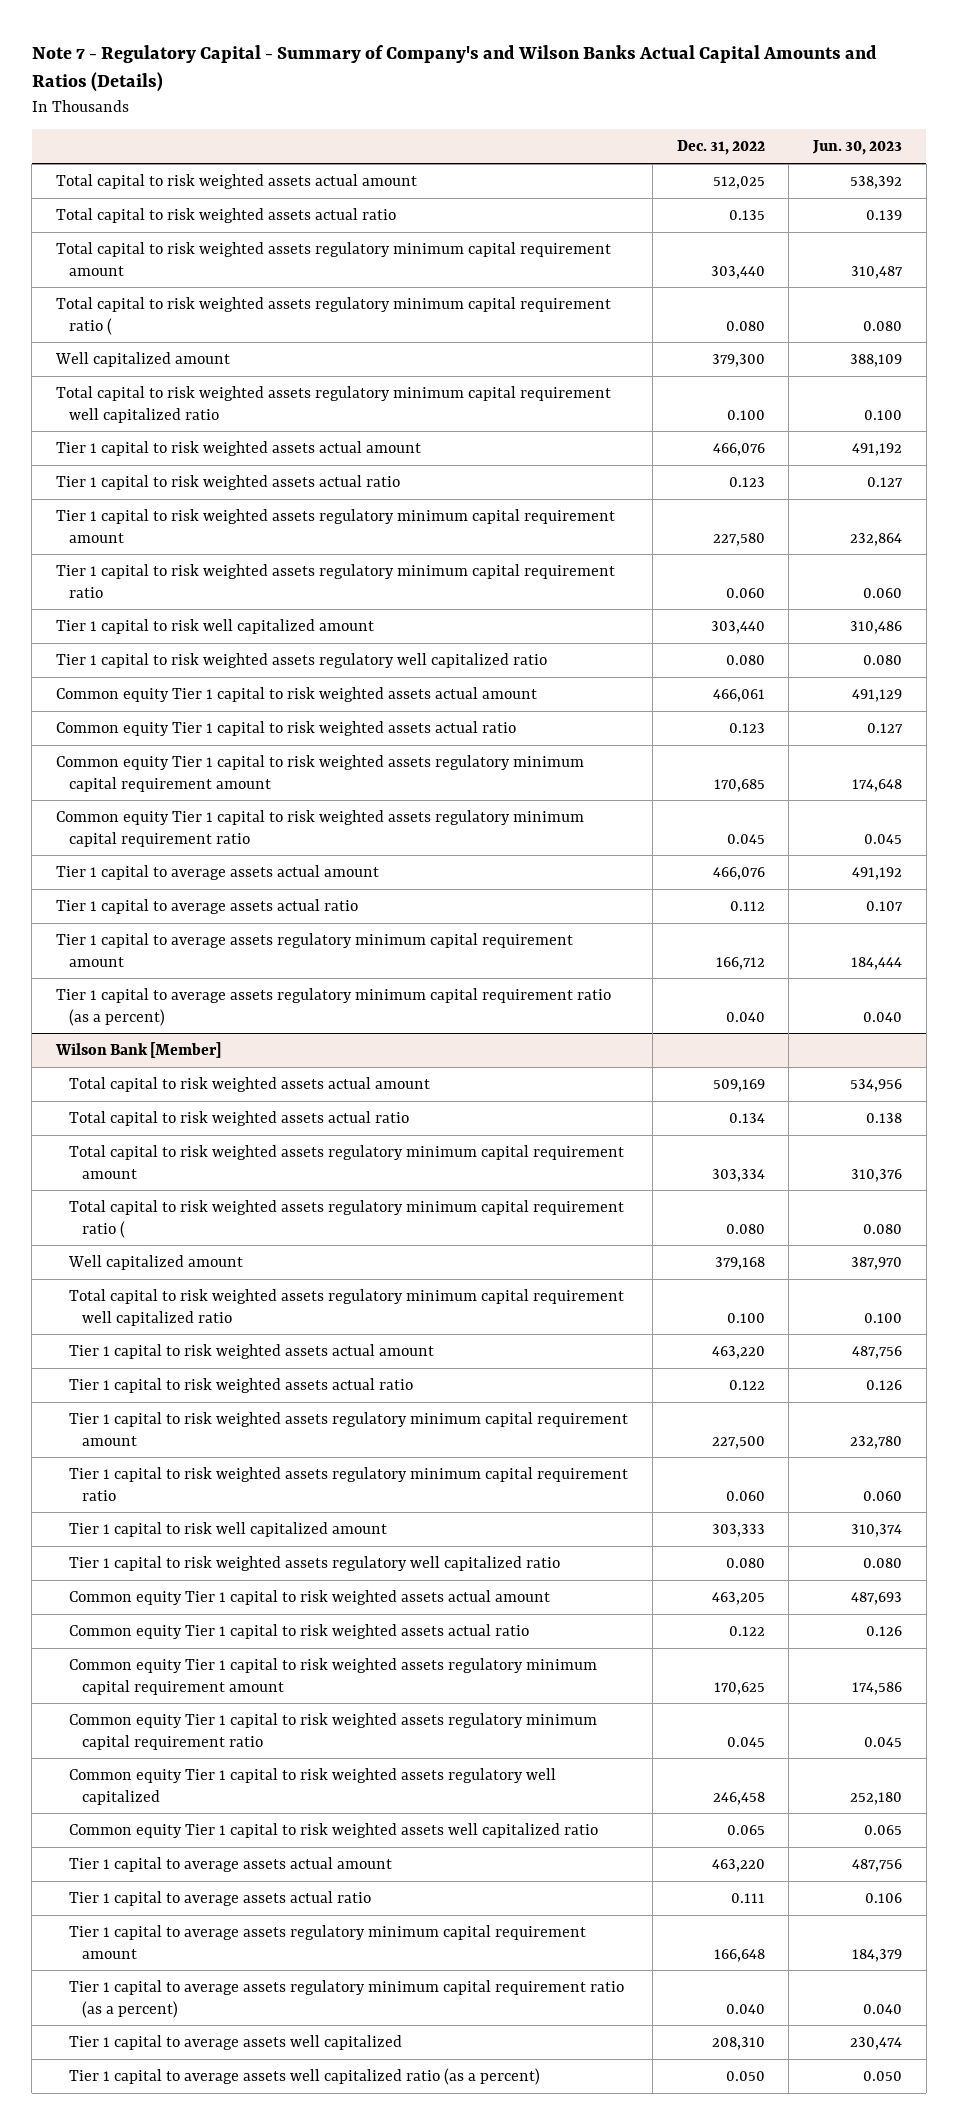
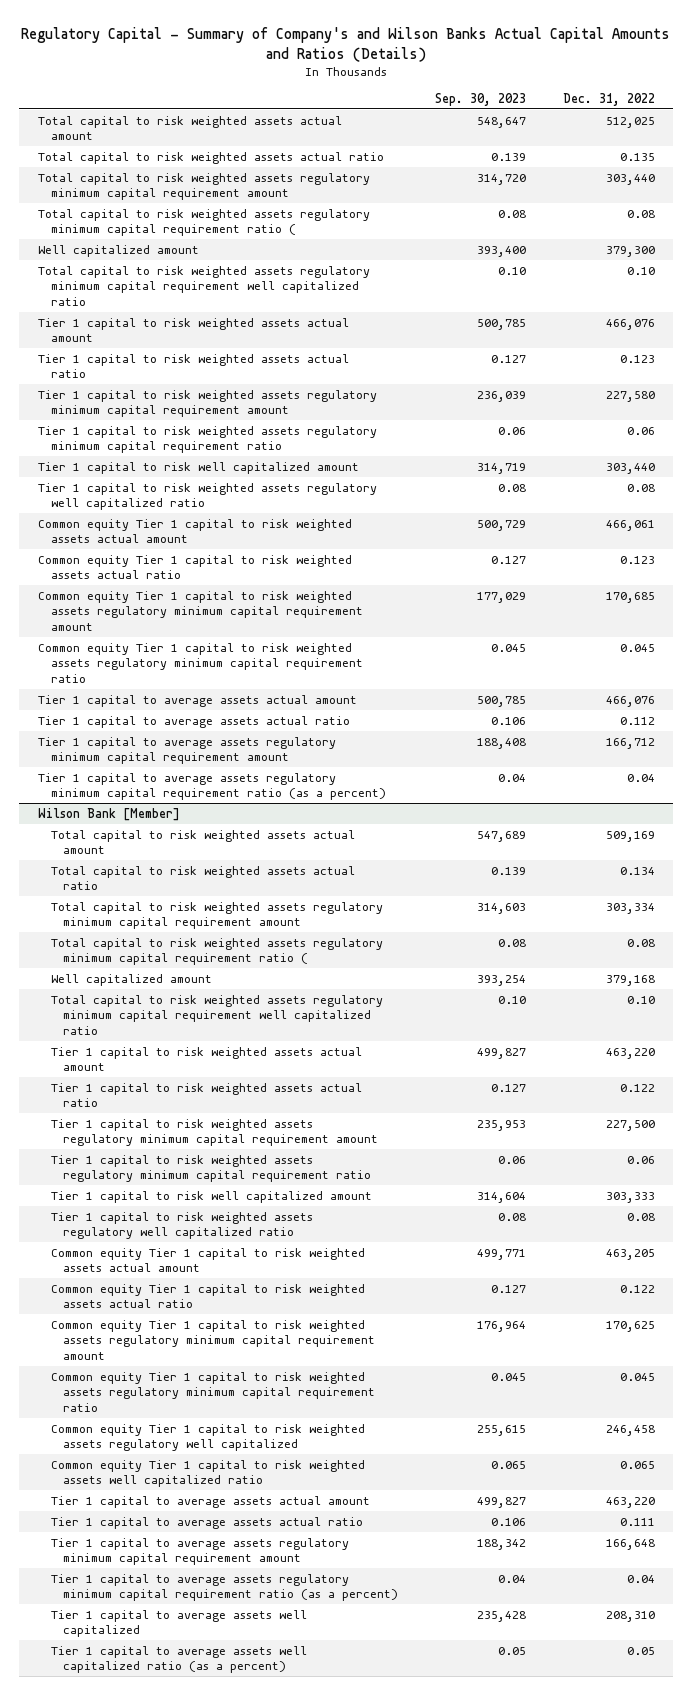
[31,45,877,93] Note 7 - Regulatory Capital - Summary of Company's and Wilson Banks Actual Capital Amounts and Ratios (Details) -> [21,26,671,62] Regulatory Capital - Summary of Company's and Wilson Banks Actual Capital Amounts and Ratios (Details)
[812,140,903,156] Jun. 30, 2023 -> none
none -> [435,93,527,107] Sep. 30, 2023
[725,320,765,331] 0.080 -> [626,209,655,218] 0.08
[726,409,765,420] 0.100 -> [626,266,655,275] 0.10
[725,587,765,598] 0.060 -> [626,426,655,435] 0.06
[725,654,765,665] 0.080 -> [626,483,655,492] 0.08
[725,1011,765,1022] 0.040 -> [626,773,655,782] 0.04
[725,1223,765,1234] 0.080 -> [626,938,655,947] 0.08
[726,1312,765,1323] 0.100 -> [626,995,655,1004] 0.10
[725,1490,765,1501] 0.060 -> [626,1155,655,1164] 0.06
[725,1557,765,1568] 0.080 -> [626,1212,655,1221] 0.08
[725,2003,765,2014] 0.040 -> [626,1574,655,1583] 0.04
[725,2070,765,2081] 0.050 -> [626,1646,655,1655] 0.05

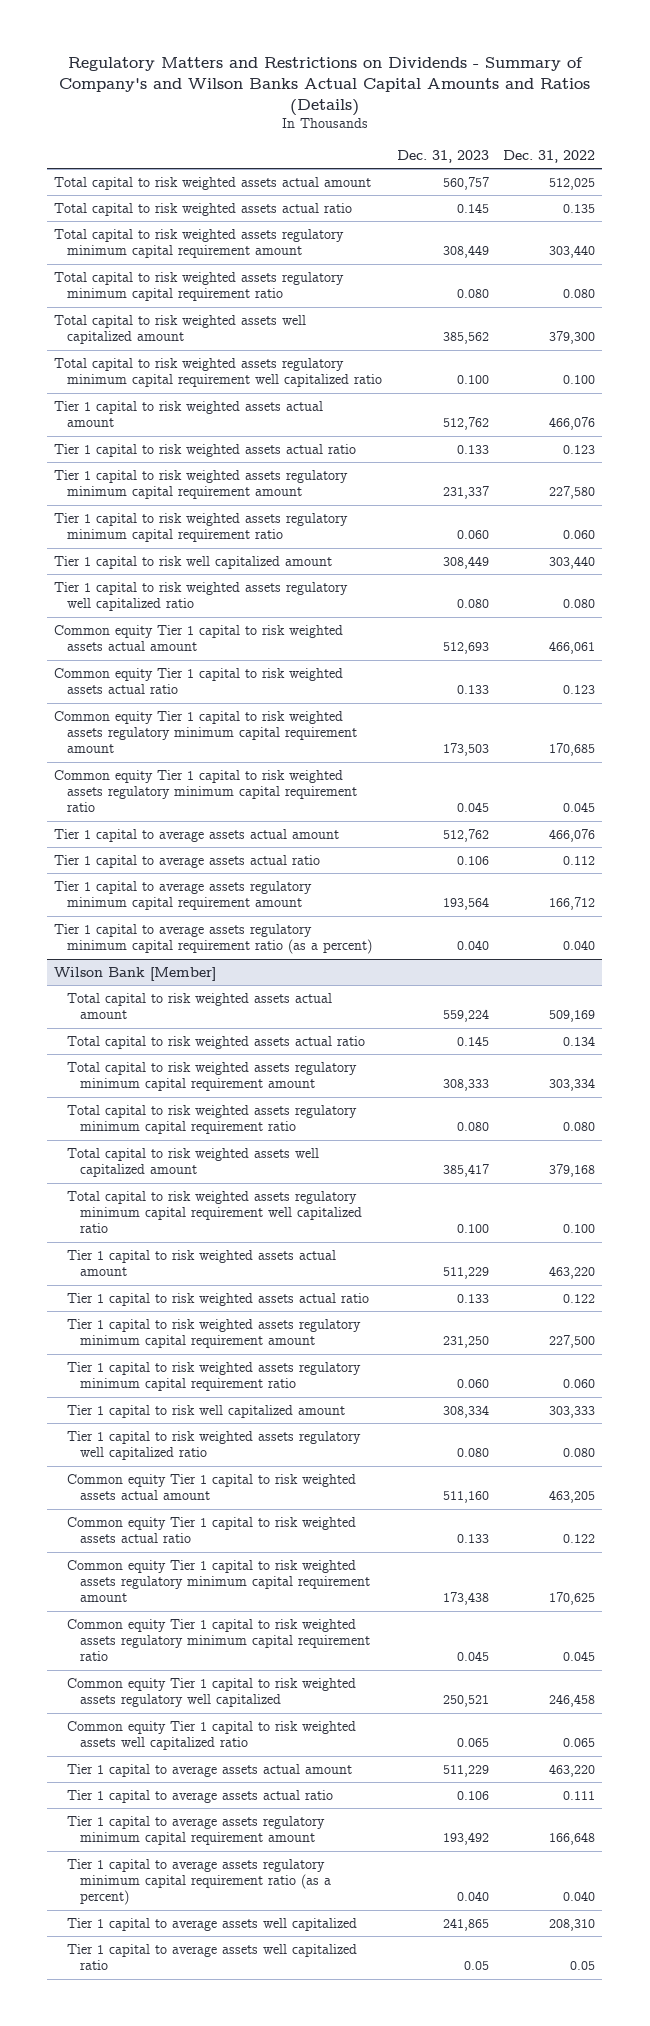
[21,26,671,62] Regulatory Capital - Summary of Company's and Wilson Banks Actual Capital Amounts and Ratios (Details) -> [58,57,590,117] Regulatory Matters and Restrictions on Dividends - Summary of Company's and Wilson Banks Actual Capital Amounts and Ratios (Details)
[435,93,527,107] Sep. 30, 2023 -> none
none -> [396,149,489,163] Dec. 31, 2023
[37,208,370,237] Total capital to risk weighted assets regulatory minimum capital requirement ratio ( -> [54,271,345,302] Total capital to risk weighted assets regulatory minimum capital requirement ratio
[626,209,655,218] 0.08 -> [563,289,596,299] 0.080
[37,244,199,257] Well capitalized amount -> [54,314,307,345] Total capital to risk weighted assets well capitalized amount
[626,266,655,275] 0.10 -> [563,375,596,385] 0.100
[626,426,655,435] 0.06 -> [563,530,596,540] 0.060
[626,483,655,492] 0.08 -> [563,599,596,609] 0.080
[626,773,655,782] 0.04 -> [563,940,596,951] 0.040
[50,937,383,966] Total capital to risk weighted assets regulatory minimum capital requirement ratio ( -> [67,1104,358,1135] Total capital to risk weighted assets regulatory minimum capital requirement ratio
[626,938,655,947] 0.08 -> [563,1122,596,1132] 0.080
[50,973,212,986] Well capitalized amount -> [67,1147,320,1178] Total capital to risk weighted assets well capitalized amount
[626,995,655,1004] 0.10 -> [563,1224,596,1234] 0.100
[626,1155,655,1164] 0.06 -> [563,1379,596,1389] 0.060
[626,1212,655,1221] 0.08 -> [563,1448,596,1458] 0.080
[626,1574,655,1583] 0.04 -> [563,1891,596,1902] 0.040
[50,1645,307,1674] Tier 1 capital to average assets well capitalized ratio (as a percent) -> [67,1943,358,1971] Tier 1 capital to average assets well capitalized ratio

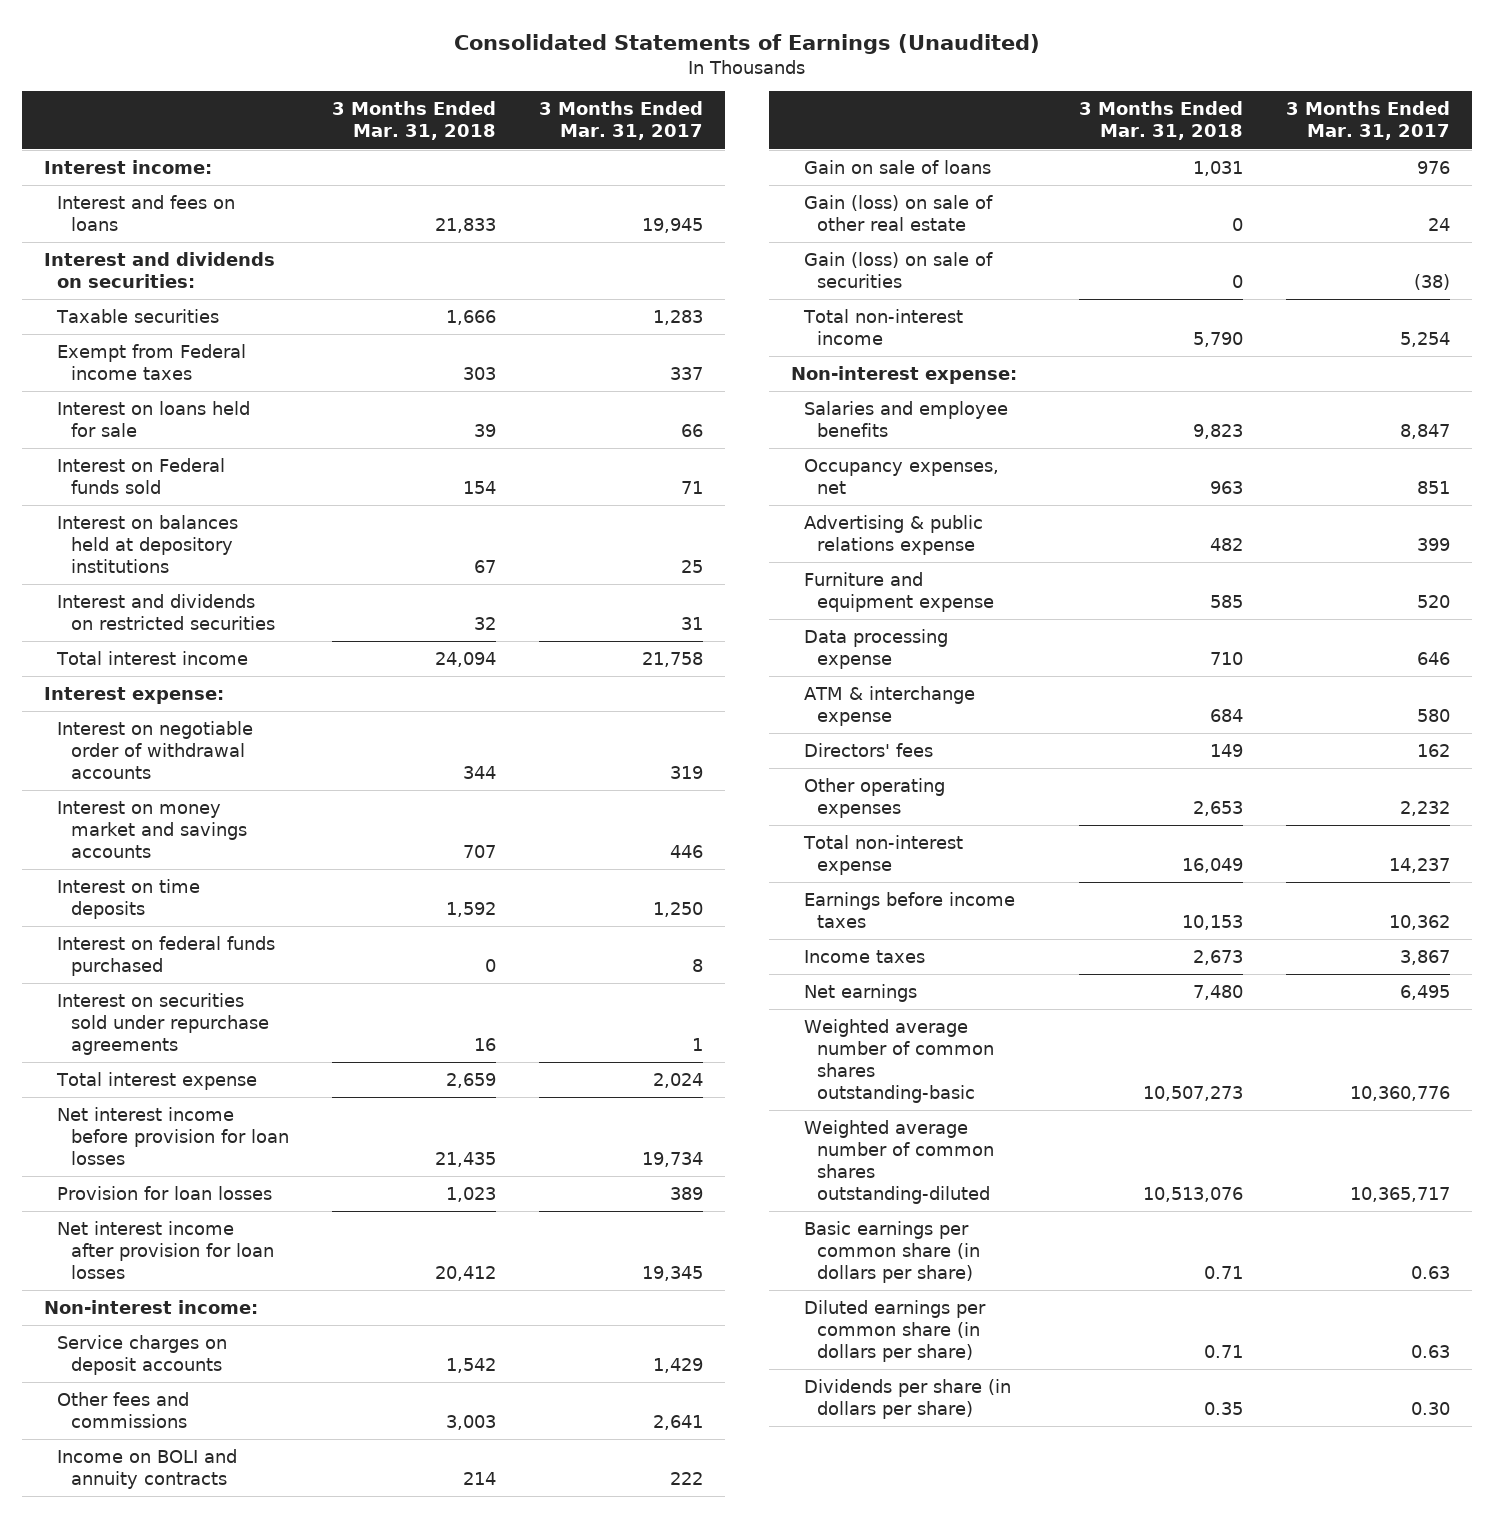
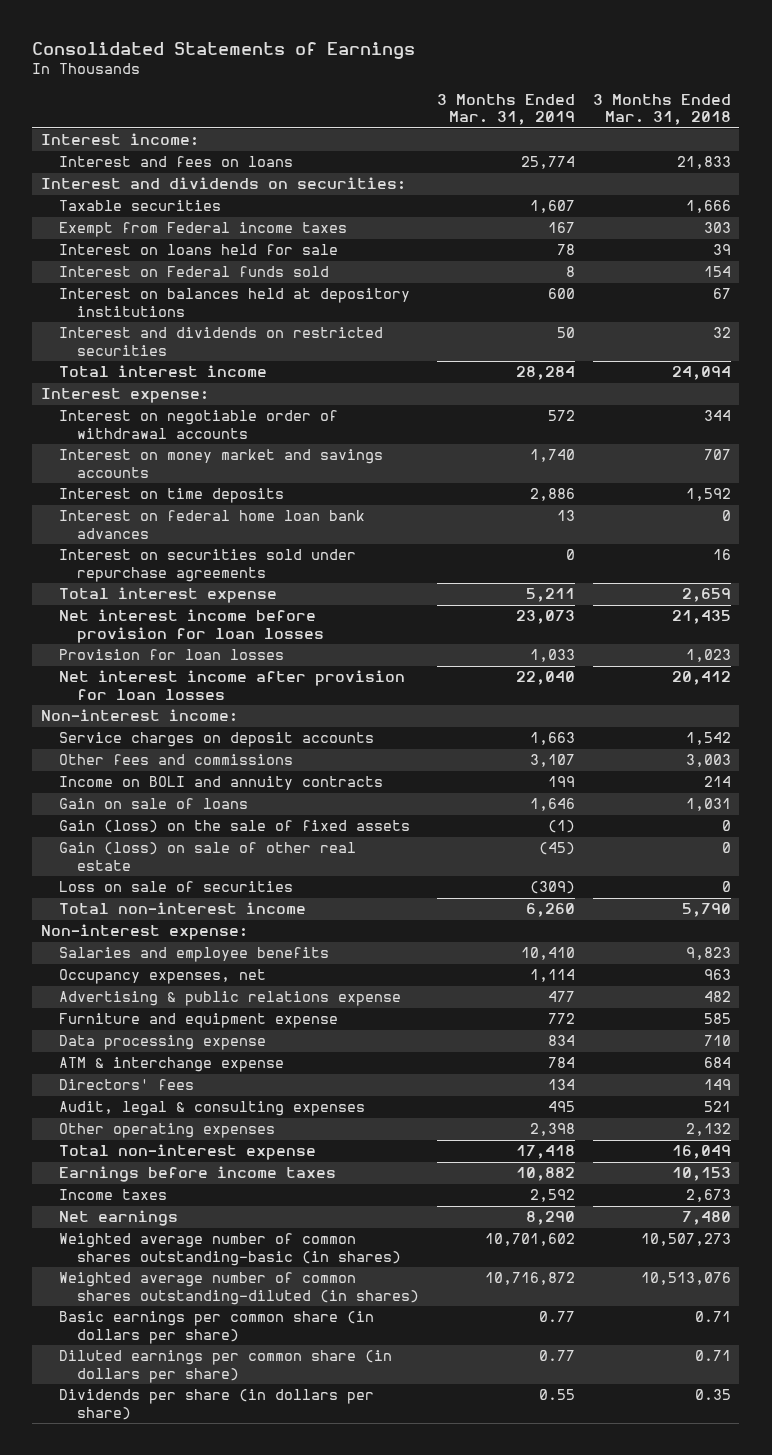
[454,33,1041,54] Consolidated Statements of Earnings (Unaudited) -> [32,41,416,59] Consolidated Statements of Earnings
[539,101,704,141] 3 Months Ended Mar. 31, 2017 -> none
none -> [436,93,575,126] 3 Months Ended Mar. 31, 2019
[57,936,276,977] Interest on federal funds purchased -> none
none -> [59,510,366,539] Interest on federal home loan bank advances
none -> [59,820,411,834] Gain (loss) on the sale of fixed assets
[804,252,994,289] Gain (loss) on sale of securities -> [59,881,294,893] Loss on sale of securities
none -> [59,1101,366,1117] Audit, legal & consulting expenses
[1192,801,1243,817] 2,653 -> [685,1123,731,1137] 2,132
[804,1019,995,1104] Weighted average number of common shares outstanding-basic -> [59,1233,402,1266] Weighted average number of common shares outstanding-basic (in shares)
[804,1120,995,1205] Weighted average number of common shares outstanding-diluted -> [59,1272,420,1305] Weighted average number of common shares outstanding-diluted (in shares)

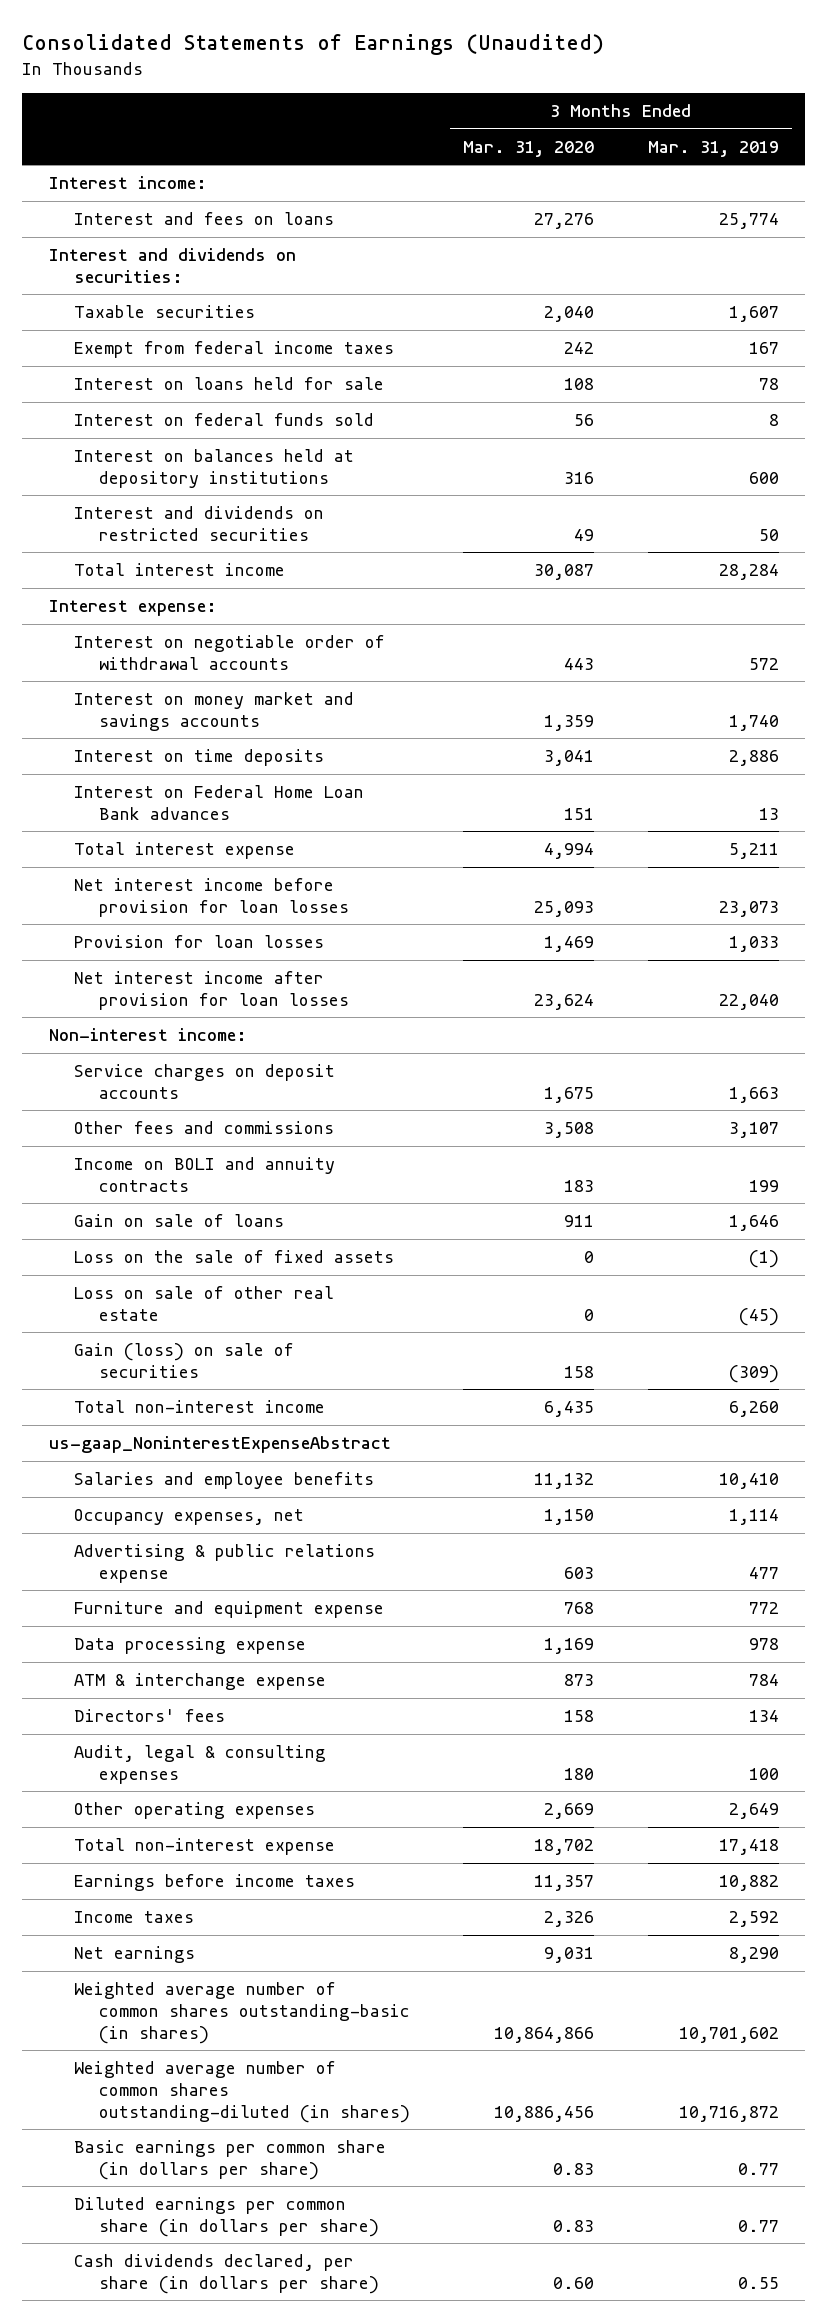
[32,41,416,59] Consolidated Statements of Earnings -> [22,34,605,56] Consolidated Statements of Earnings (Unaudited)
[592,93,731,126] 3 Months Ended Mar. 31, 2018 -> none
none -> [463,140,595,157] Mar. 31, 2020
[59,222,348,238] Exempt from Federal income taxes -> [73,341,394,359] Exempt from federal income taxes
[59,266,330,278] Interest on Federal funds sold -> [73,413,374,427] Interest on federal funds sold
[59,549,357,582] Interest on securities sold under repurchase agreements -> none
[59,510,366,539] Interest on federal home loan bank advances -> [73,785,364,820] Interest on Federal Home Loan Bank advances
[59,820,411,834] Gain (loss) on the sale of fixed assets -> [73,1250,394,1264] Loss on the sale of fixed assets
[59,842,357,871] Gain (loss) on sale of other real estate -> [73,1286,334,1321] Loss on sale of other real estate
[59,881,294,893] Loss on sale of securities -> [73,1343,294,1378] Gain (loss) on sale of securities
[41,924,249,941] Non-interest expense: -> [48,1436,391,1454] us-gaap_NoninterestExpenseAbstract
[547,1035,575,1047] 834 -> [748,1638,779,1651] 978
[547,1101,575,1113] 495 -> [748,1767,779,1780] 100
[529,1123,575,1137] 2,398 -> [728,1803,779,1820] 2,649
[59,1389,375,1420] Dividends per share (in dollars per share) -> [73,2254,379,2294] Cash dividends declared, per share (in dollars per share)

